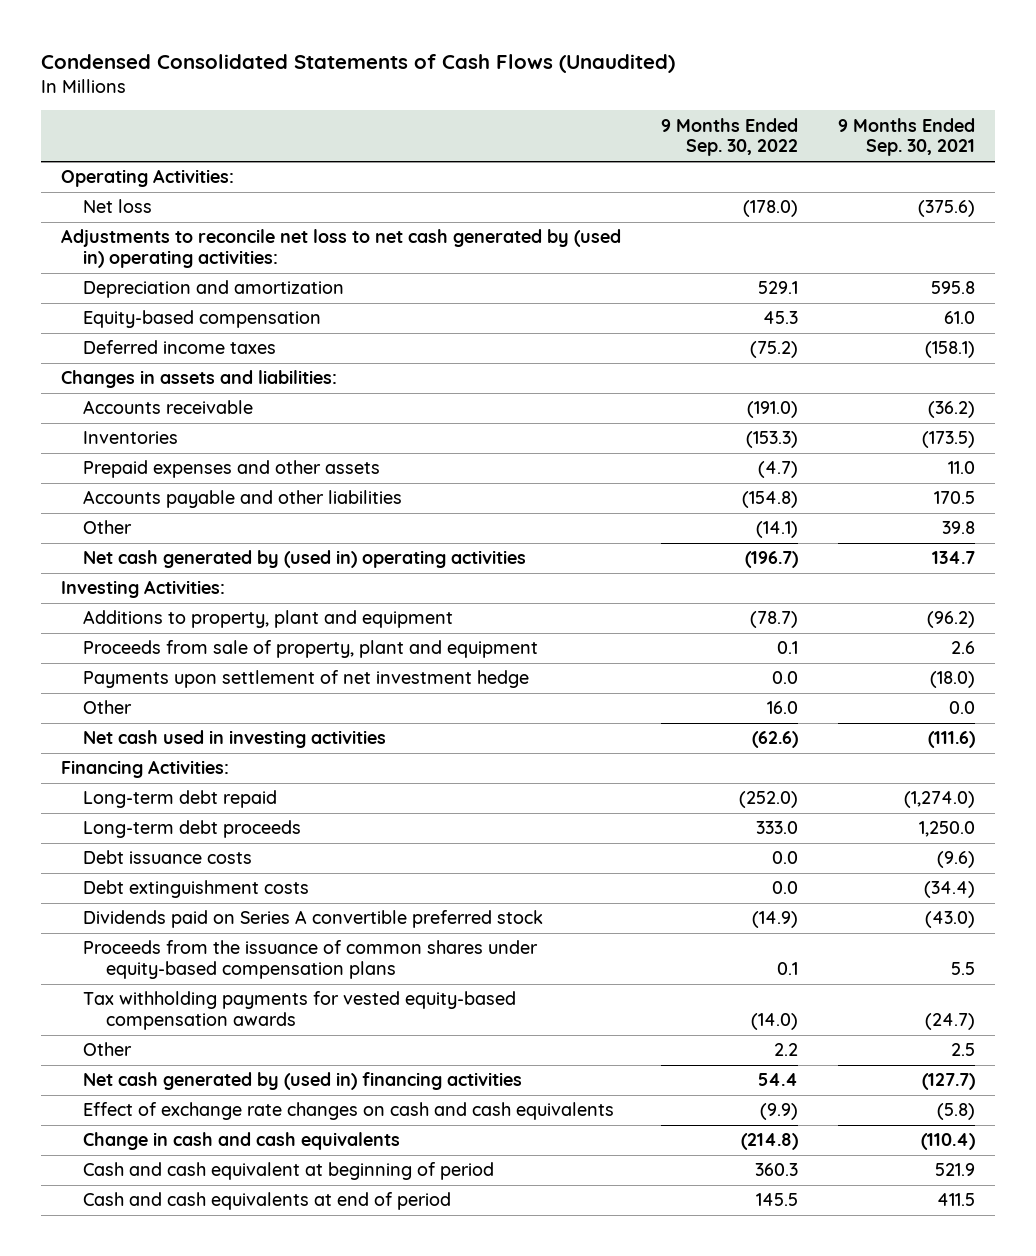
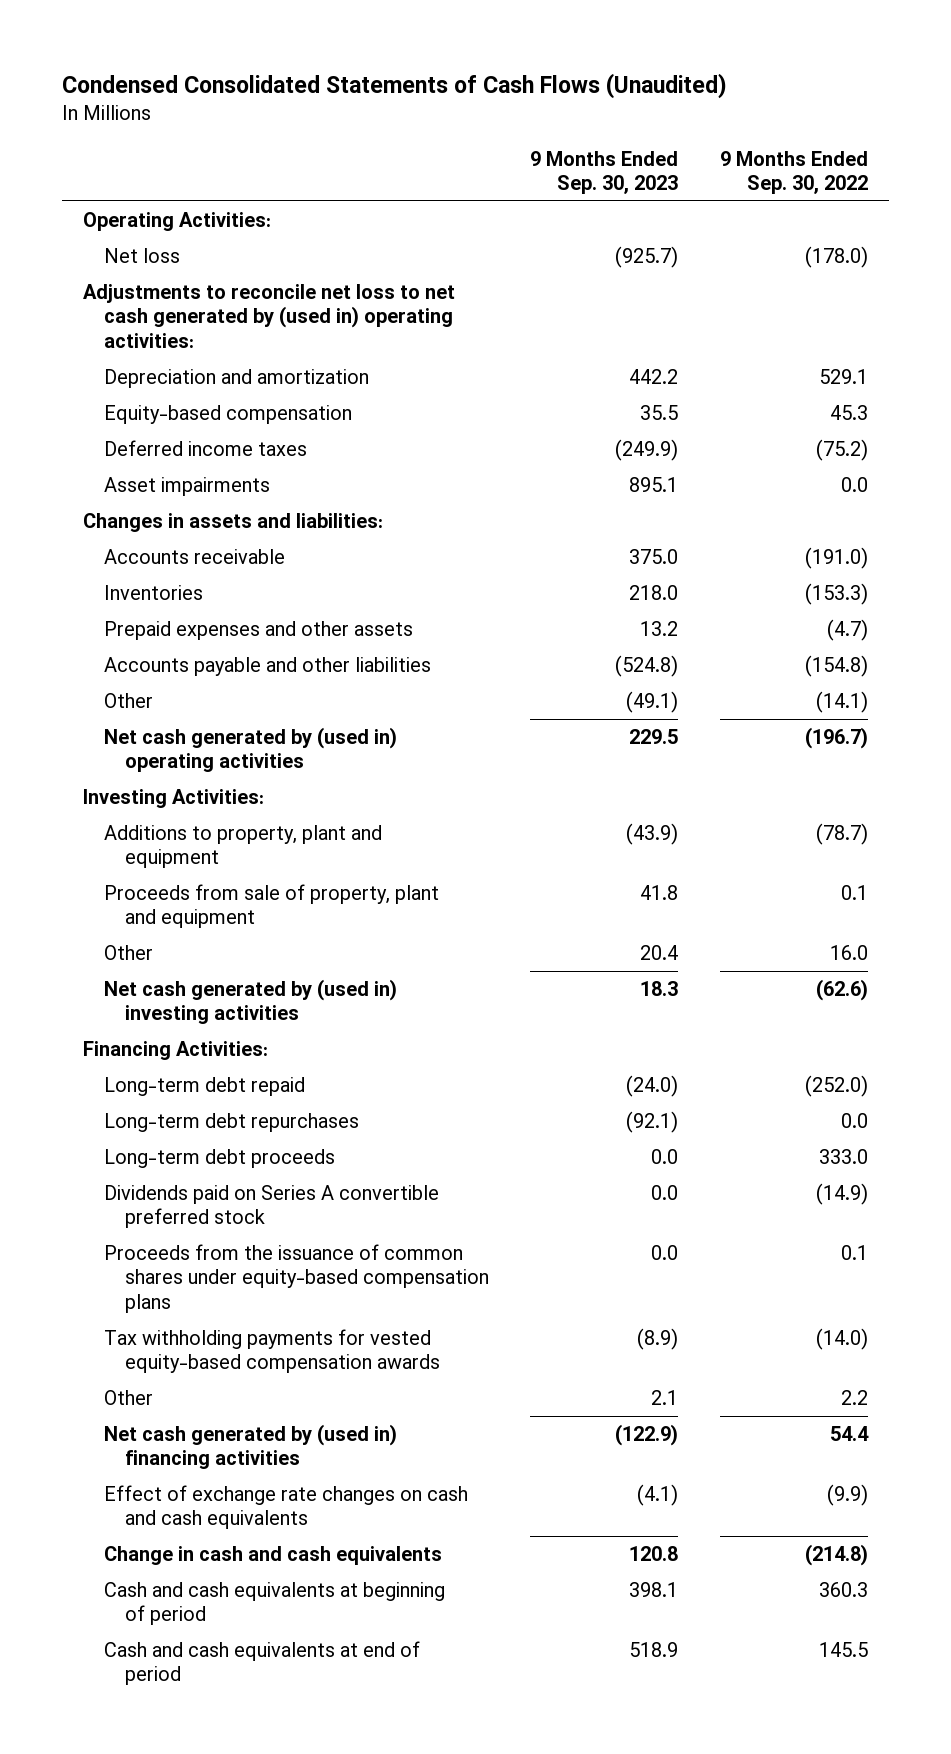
[837,117,975,157] 9 Months Ended Sep. 30, 2021 -> none
none -> [530,150,679,194] 9 Months Ended Sep. 30, 2023
none -> [103,477,270,497] Asset impairments
[83,670,530,689] Payments upon settlement of net investment hedge -> none
[83,730,387,749] Net cash used in investing activities -> [103,979,397,1025] Net cash generated by (used in) investing activities
none -> [103,1113,359,1133] Long-term debt repurchases
[83,850,253,865] Debt issuance costs -> none
[83,880,310,899] Debt extinguishment costs -> none
[83,1162,495,1181] Cash and cash equivalent at beginning of period -> [103,1582,445,1626] Cash and cash equivalents at beginning of period

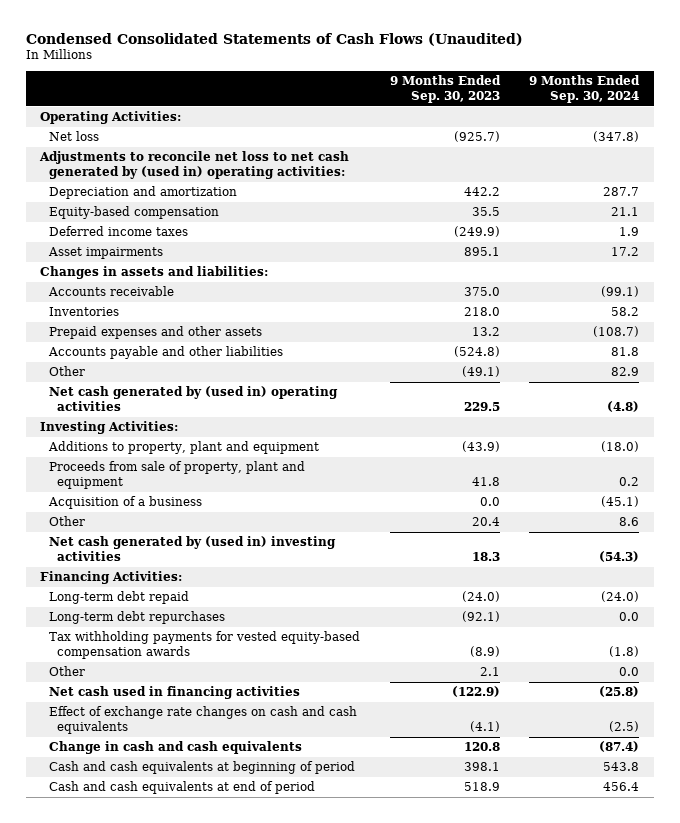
[720,150,869,194] 9 Months Ended Sep. 30, 2022 -> none
none -> [529,75,641,103] 9 Months Ended Sep. 30, 2024
none -> [47,496,202,510] Acquisition of a business
[103,1149,335,1169] Long-term debt proceeds -> none
[103,1185,439,1229] Dividends paid on Series A convertible preferred stock -> none
[103,1244,489,1313] Proceeds from the issuance of common shares under equity-based compensation plans -> none
[103,1424,397,1470] Net cash generated by (used in) financing activities -> [48,686,300,700] Net cash used in financing activities

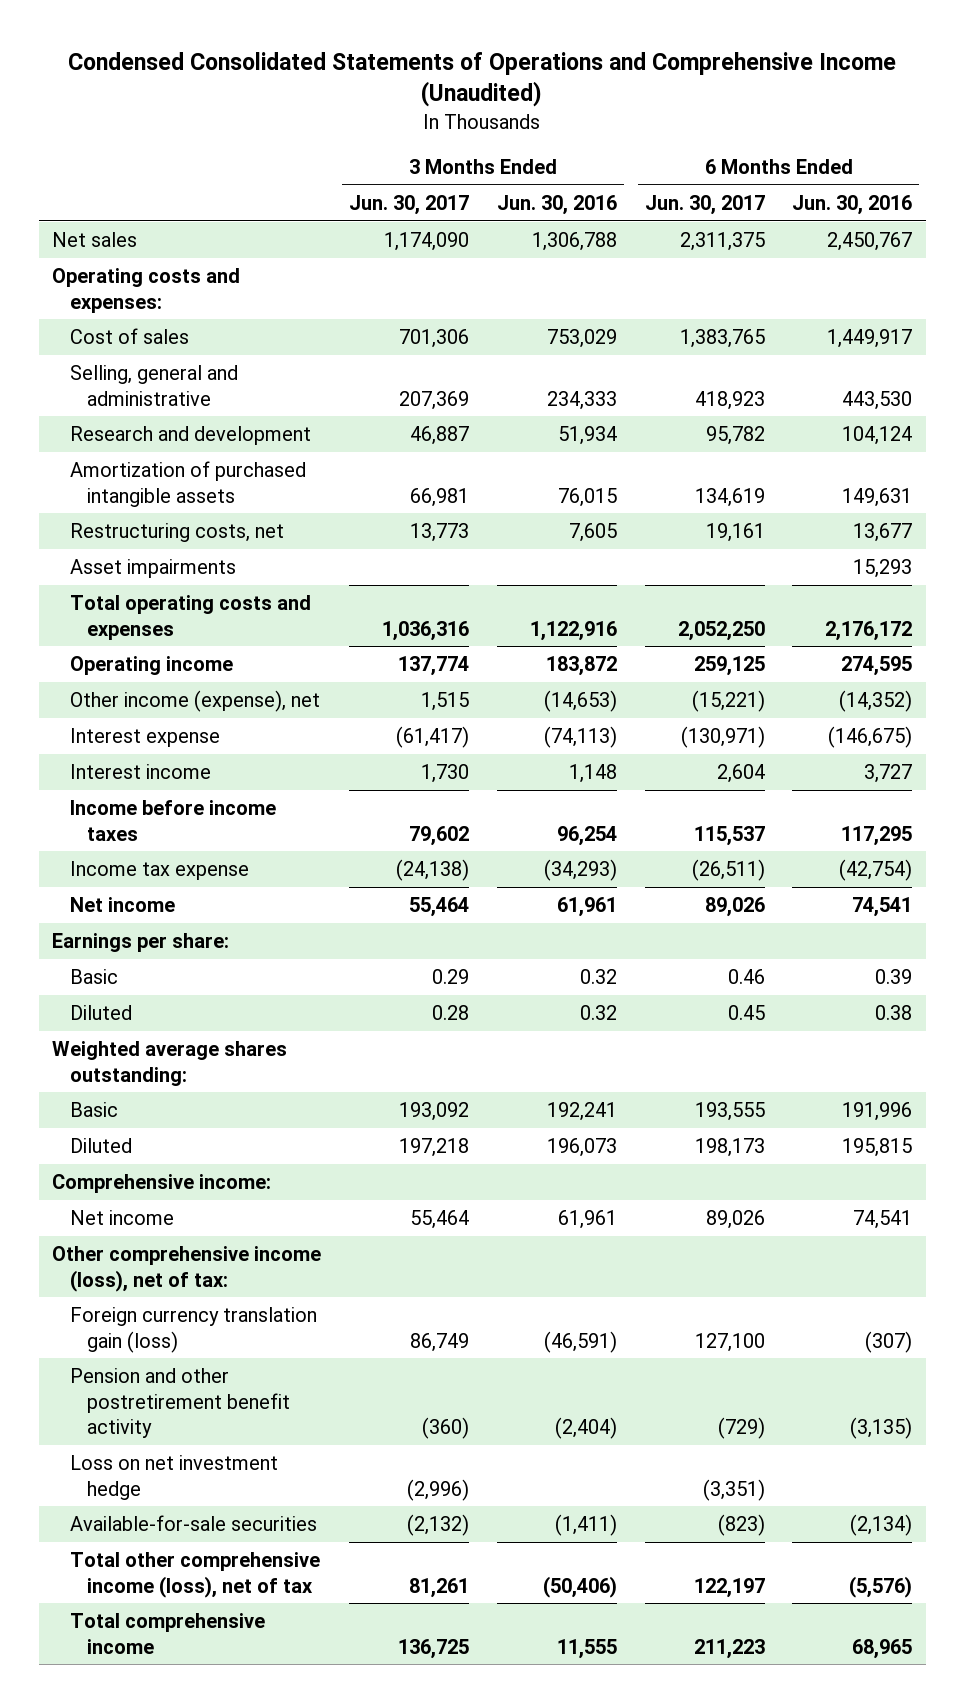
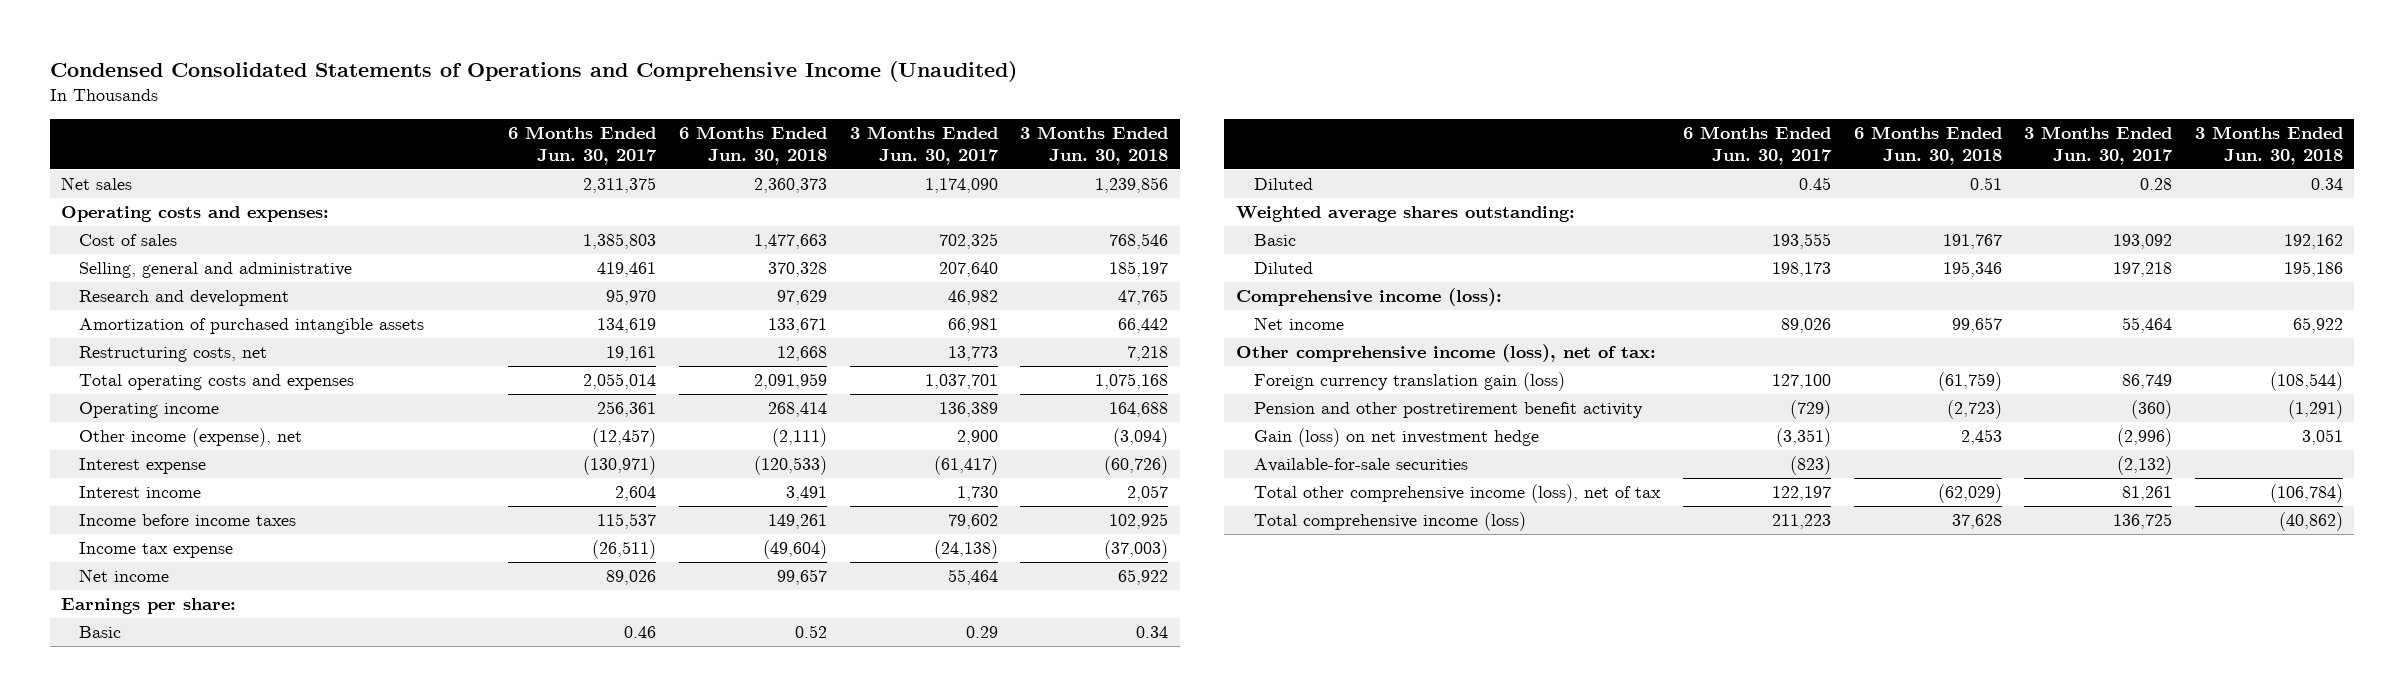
[496,194,617,215] Jun. 30, 2016 -> none
[792,194,913,215] Jun. 30, 2016 -> none
none -> [678,126,827,165] 6 Months Ended Jun. 30, 2018
none -> [1020,126,1169,165] 3 Months Ended Jun. 30, 2018
[399,329,470,349] 701,306 -> [938,233,998,250] 702,325
[679,329,765,349] 1,383,765 -> [583,233,657,250] 1,385,803
[399,390,470,410] 207,369 -> [938,262,998,278] 207,640
[694,390,765,410] 418,923 -> [597,262,657,278] 419,461
[410,426,470,446] 46,887 -> [947,290,998,306] 46,982
[705,426,765,446] 95,782 -> [606,289,657,306] 95,970
[69,559,236,579] Asset impairments -> none
[382,620,470,641] 1,036,316 -> [924,374,998,390] 1,037,701
[677,620,765,641] 2,052,250 -> [583,373,657,390] 2,055,014
[398,656,470,677] 137,774 -> [938,402,998,418] 136,389
[693,656,765,677] 259,125 -> [597,401,657,418] 256,361
[421,692,470,712] 1,515 -> [956,430,998,446] 2,900
[691,690,765,713] (15,221) -> [592,428,657,448] (12,457)
[52,1174,272,1194] Comprehensive income: -> [1235,288,1502,307] Comprehensive income (loss):
[69,1455,278,1500] Loss on net investment hedge -> [1253,428,1539,448] Gain (loss) on net investment hedge
[69,1613,265,1654] Total comprehensive income -> [1253,512,1526,532] Total comprehensive income (loss)

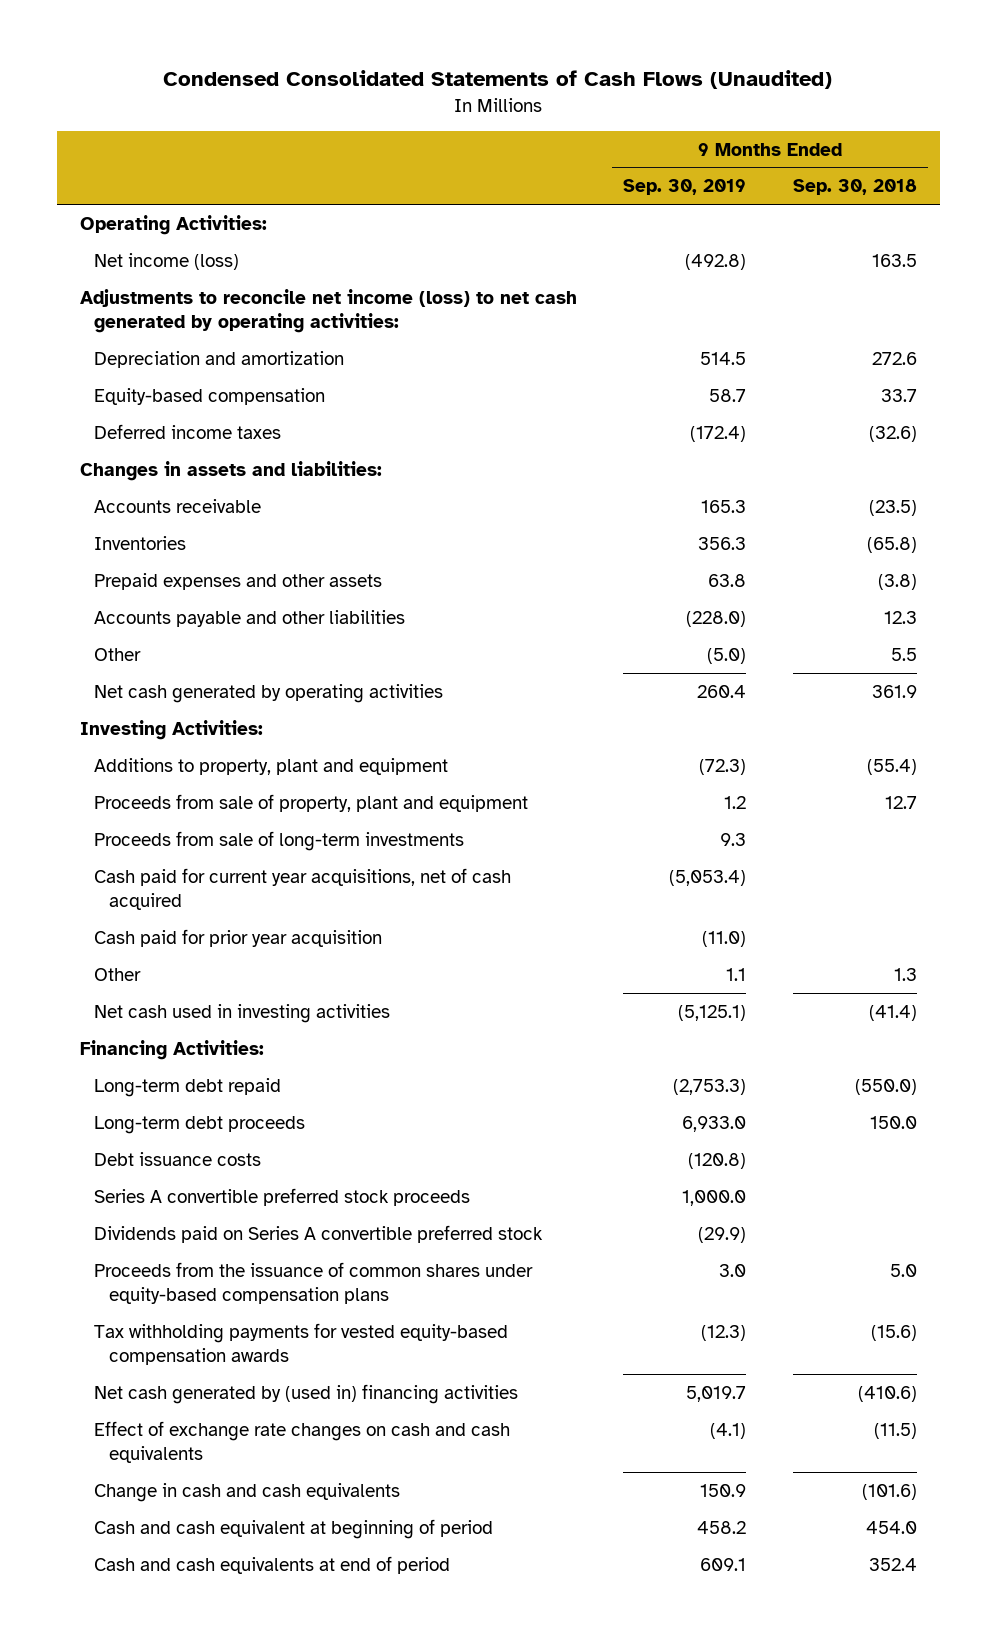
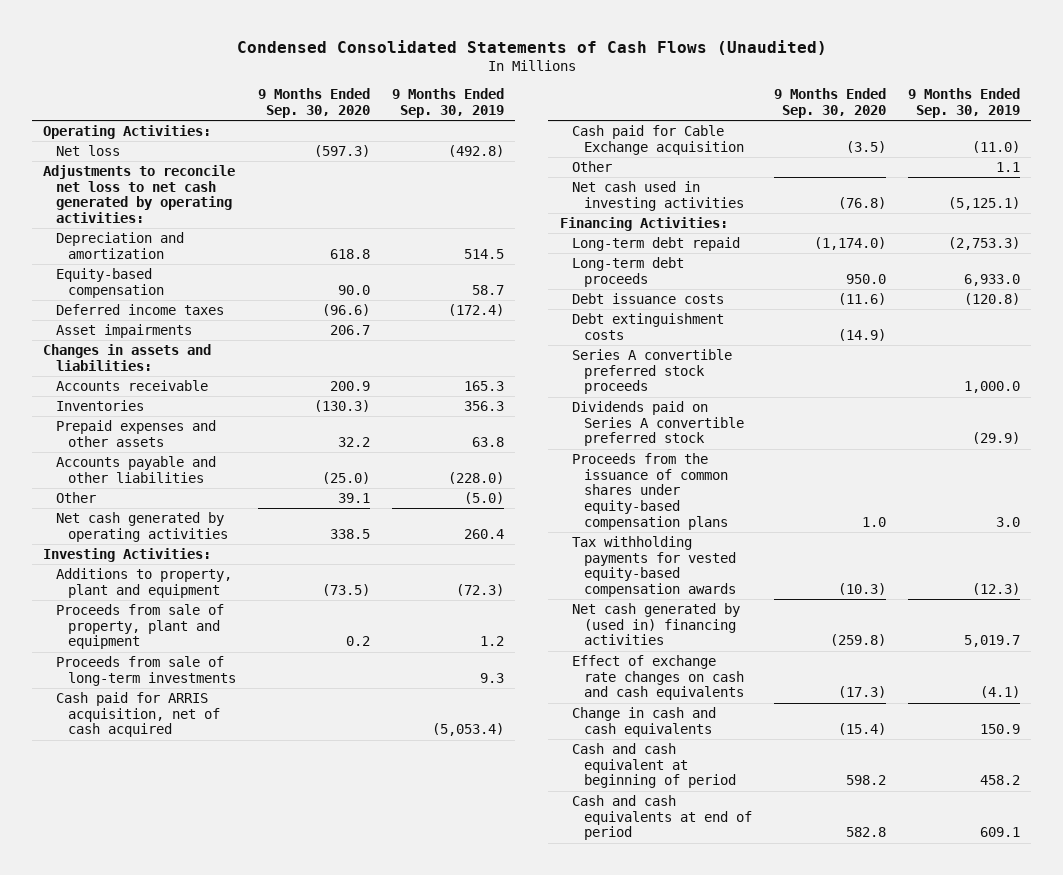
[792,179,917,196] Sep. 30, 2018 -> none
none -> [257,88,370,119] 9 Months Ended Sep. 30, 2020
[94,252,240,270] Net income (loss) -> [55,144,120,156] Net loss
[80,288,578,334] Adjustments to reconcile net income (loss) to net cash generated by operating activities: -> [43,164,236,224] Adjustments to reconcile net loss to net cash generated by operating activities:
none -> [55,323,192,338] Asset impairments
[94,867,512,911] Cash paid for current year acquisitions, net of cash acquired -> [55,691,220,738] Cash paid for ARRIS acquisition, net of cash acquired
[94,928,383,947] Cash paid for prior year acquisition -> [571,124,744,155] Cash paid for Cable Exchange acquisition
none -> [571,312,724,340] Debt extinguishment costs

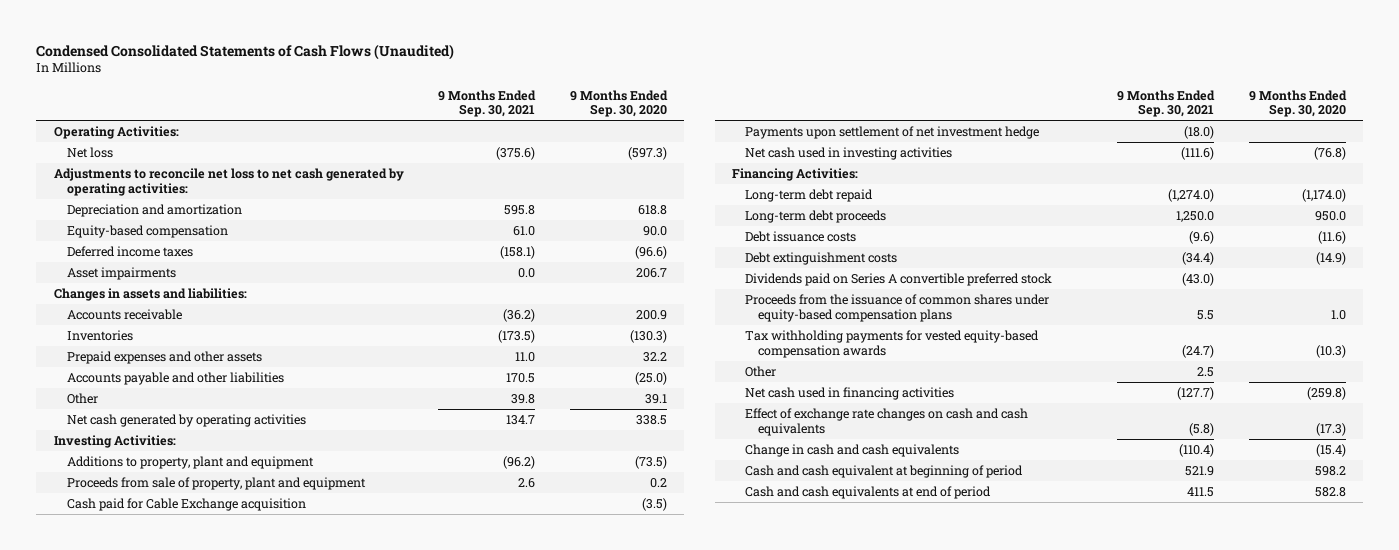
[391,88,504,119] 9 Months Ended Sep. 30, 2019 -> none
none -> [438,89,537,118] 9 Months Ended Sep. 30, 2021
[55,655,236,686] Proceeds from sale of long-term investments -> none
[55,691,220,738] Cash paid for ARRIS acquisition, net of cash acquired -> none
none -> [745,125,1040,139] Payments upon settlement of net investment hedge
[571,348,732,395] Series A convertible preferred stock proceeds -> none
[571,160,612,172] Other -> [745,365,777,377] Other
[571,602,740,646] Net cash generated by (used in) financing activities -> [745,386,955,400] Net cash used in financing activities

